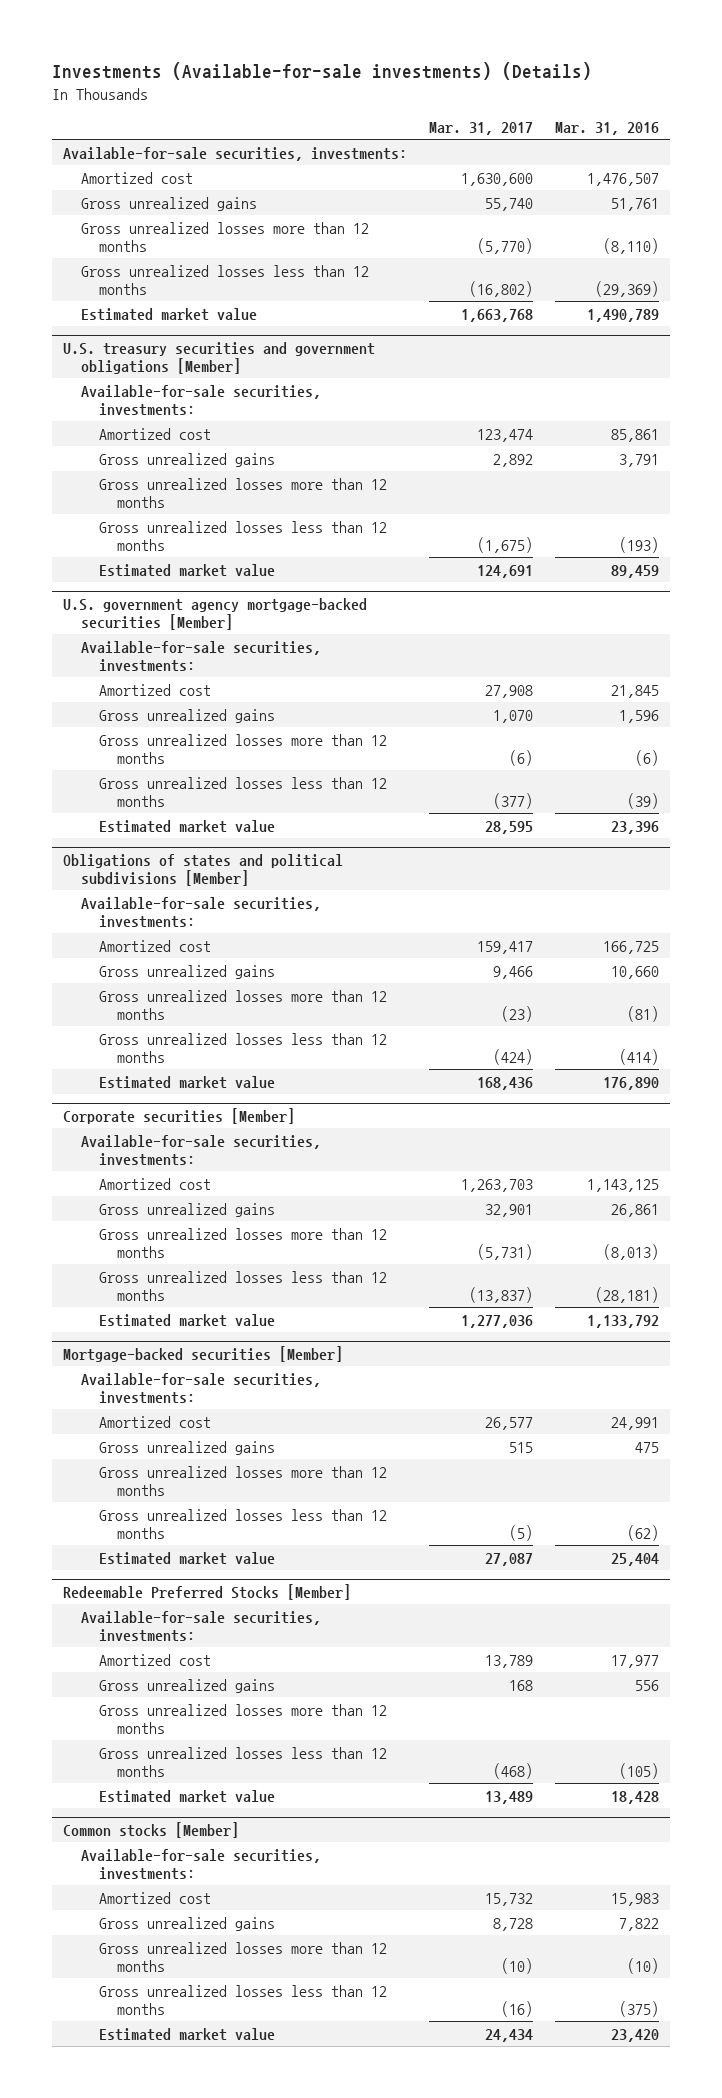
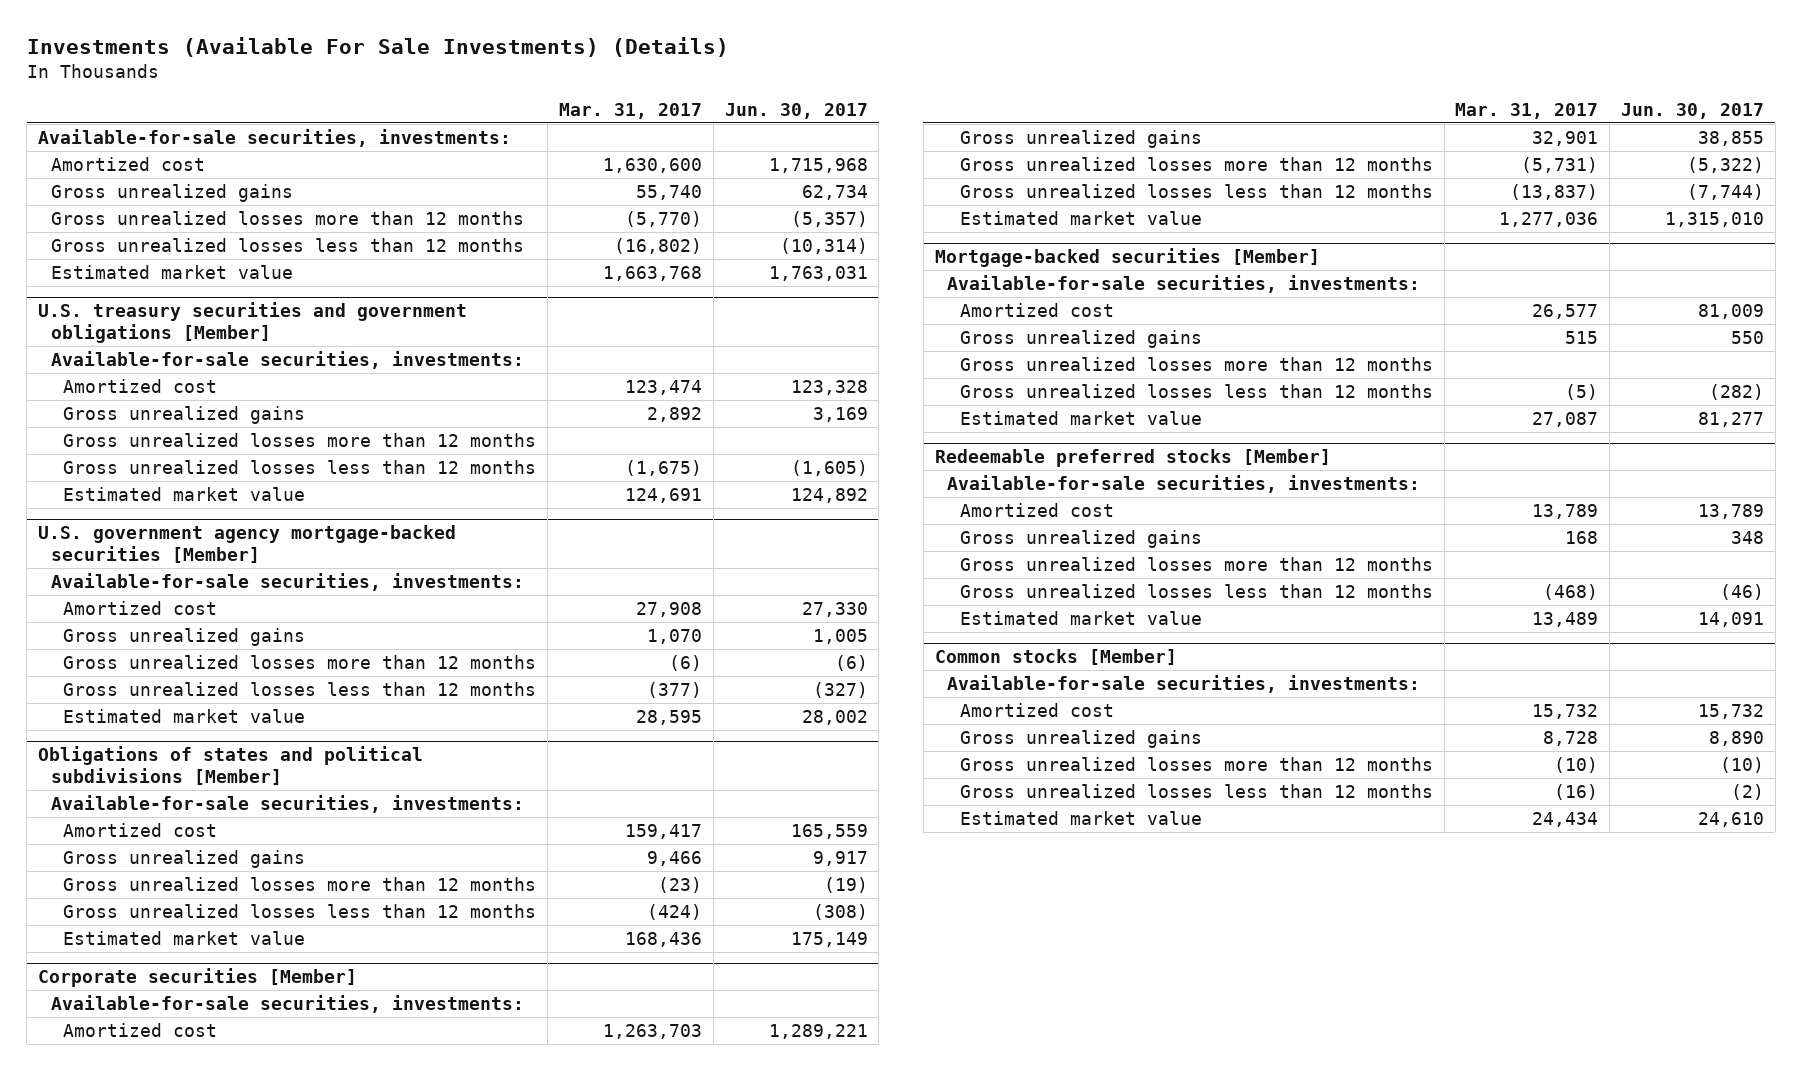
[52,62,593,81] Investments (Available-for-sale investments) (Details) -> [26,37,729,58] Investments (Available For Sale Investments) (Details)
[555,121,660,135] Mar. 31, 2016 -> none
none -> [724,102,868,119] Jun. 30, 2017
[63,1583,352,1600] Redeemable Preferred Stocks [Member] -> [934,448,1331,467] Redeemable preferred stocks [Member]

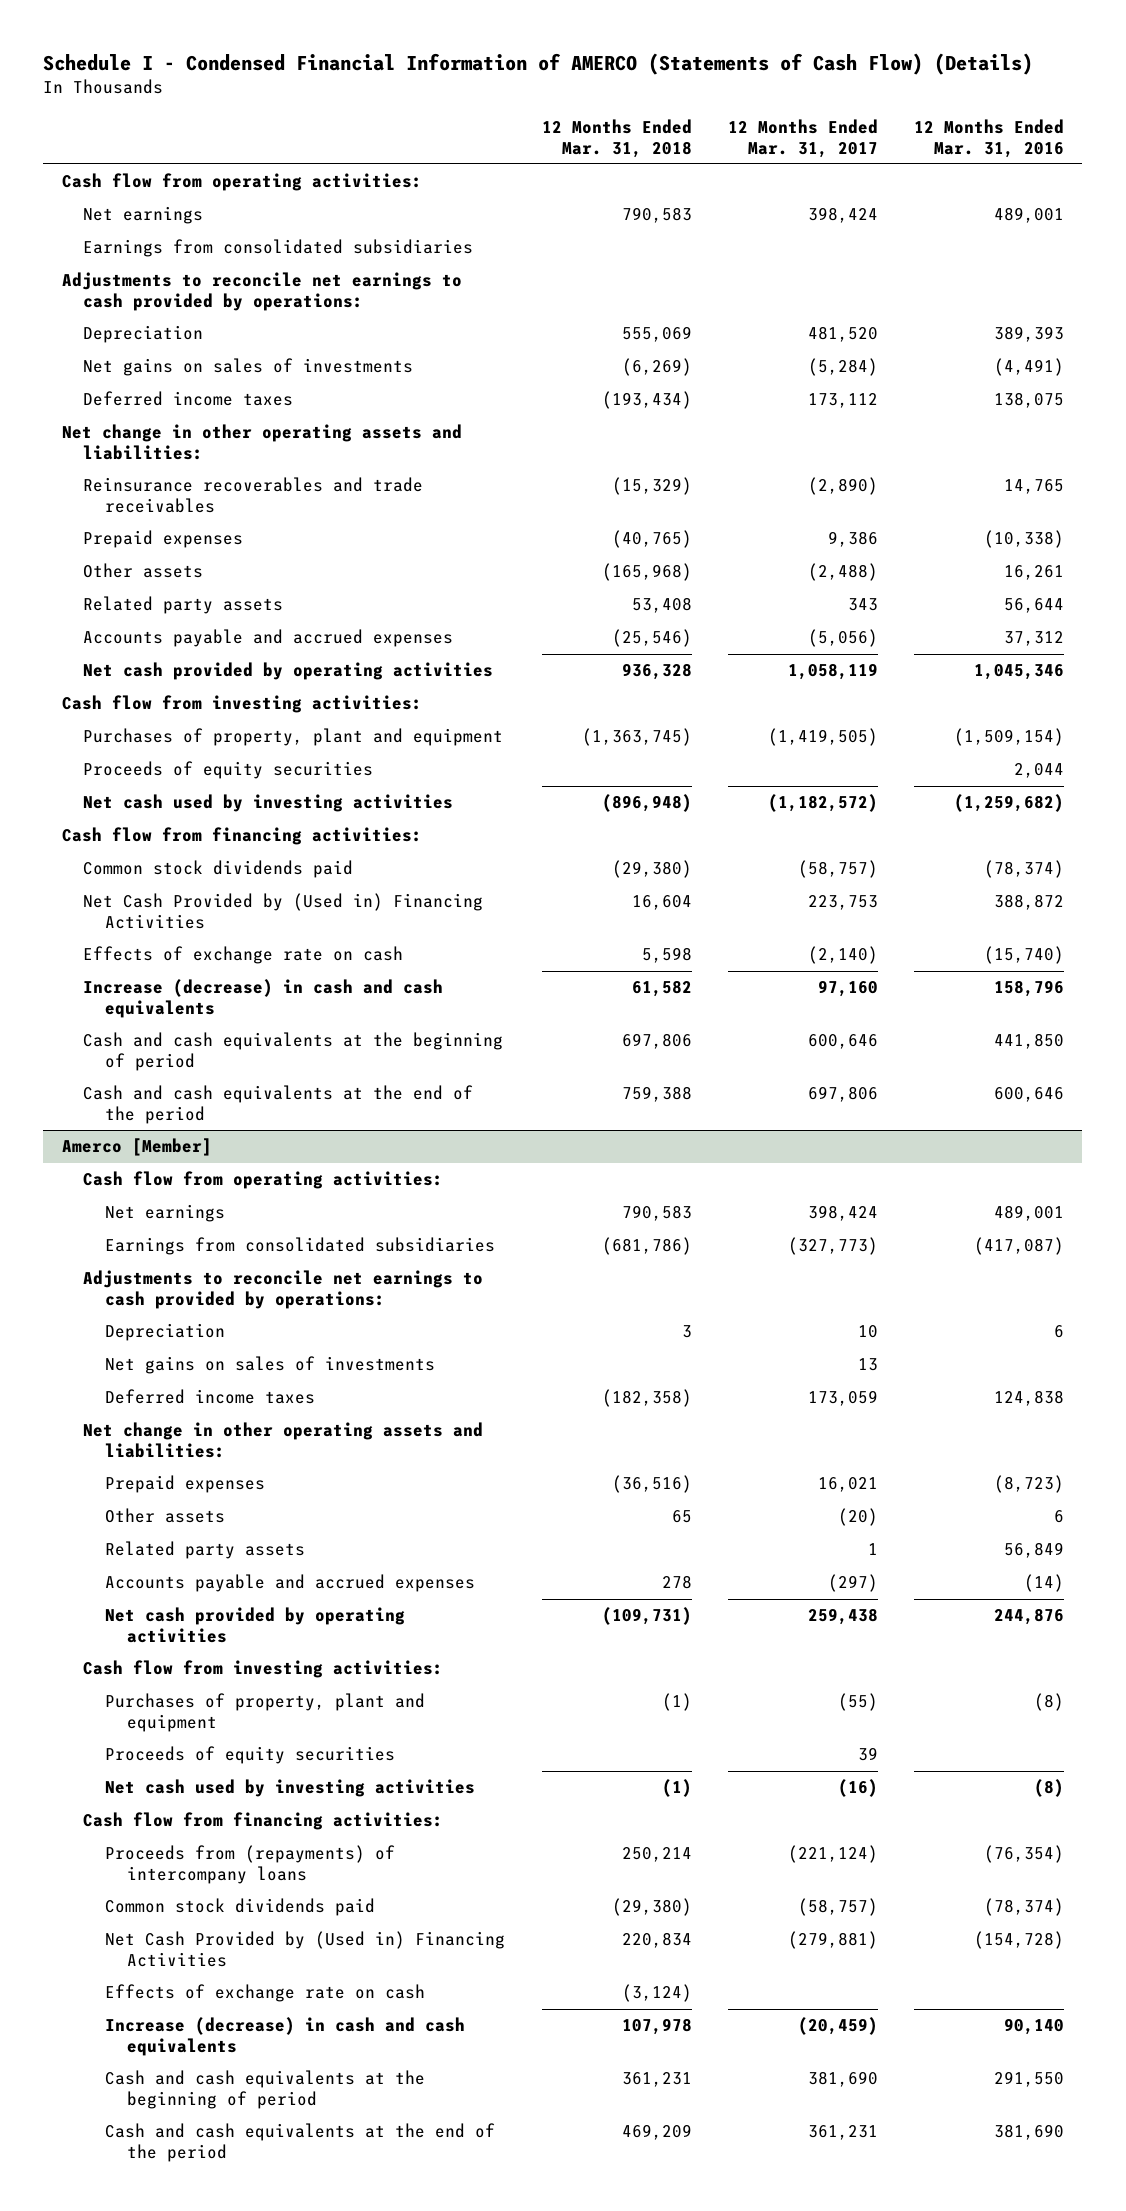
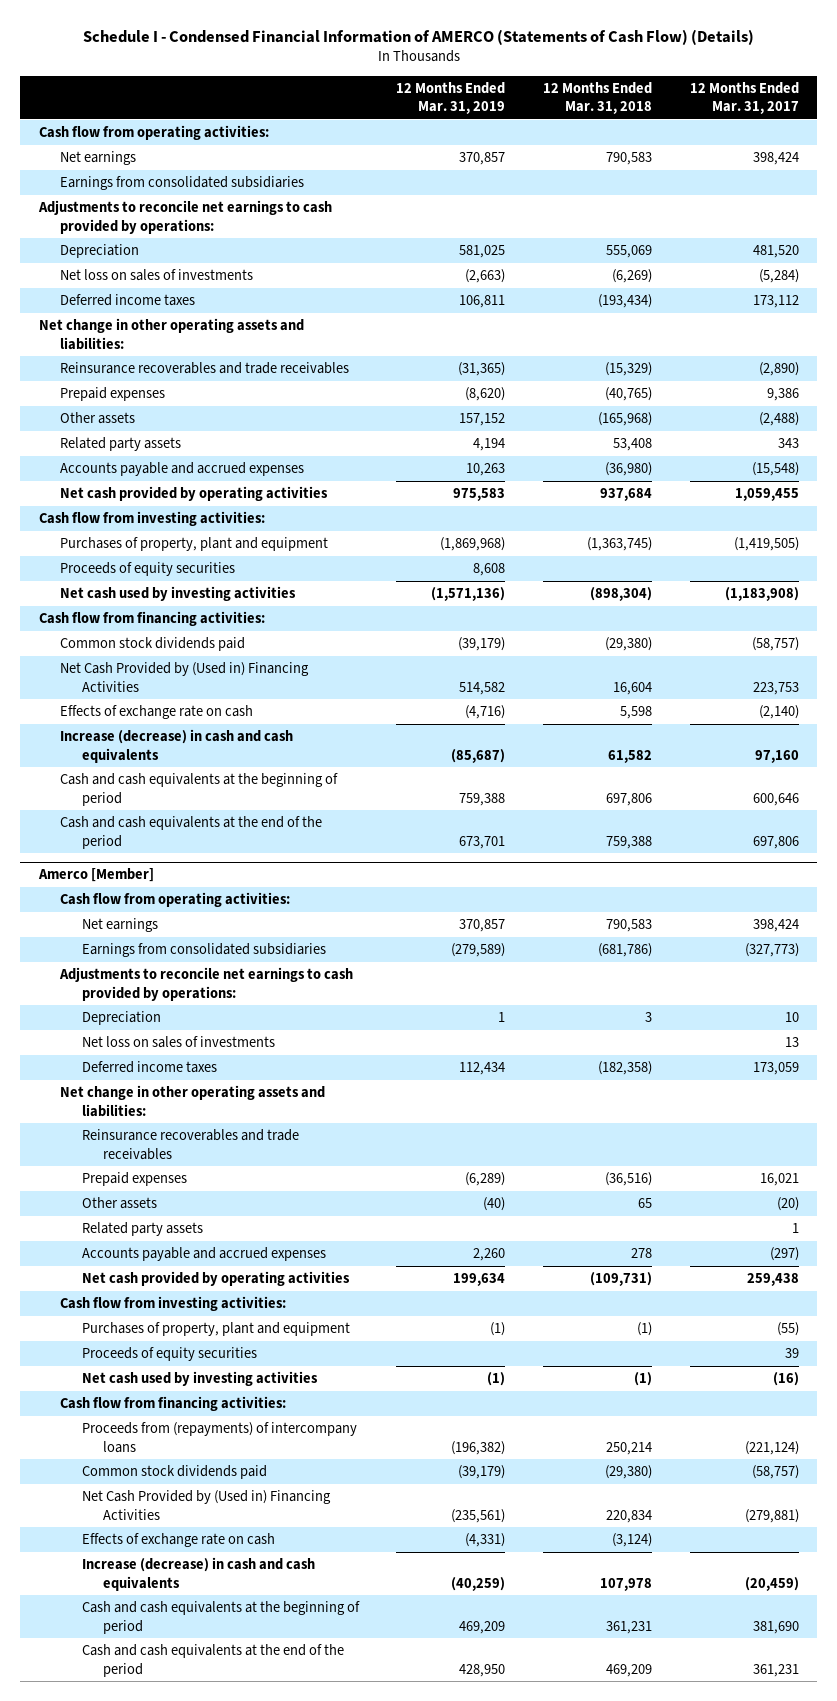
[914,118,1065,158] 12 Months Ended Mar. 31, 2016 -> none
none -> [396,81,506,115] 12 Months Ended Mar. 31, 2019
[83,358,414,377] Net gains on sales of investments -> [60,269,254,282] Net loss on sales of investments
[611,629,692,648] (25,546) -> [604,462,652,477] (36,980)
[807,629,878,648] (5,056) -> [751,462,799,477] (15,548)
[621,663,692,681] 936,328 -> [599,488,652,502] 937,684
[787,663,878,681] 1,058,119 -> [734,488,799,502] 1,059,455
[601,794,692,813] (896,948) -> [589,587,652,602] (898,304)
[767,794,878,813] (1,182,572) -> [724,587,799,602] (1,183,908)
[105,1356,436,1375] Net gains on sales of investments -> [81,1036,275,1049] Net loss on sales of investments
none -> [81,1129,299,1160] Reinsurance recoverables and trade receivables

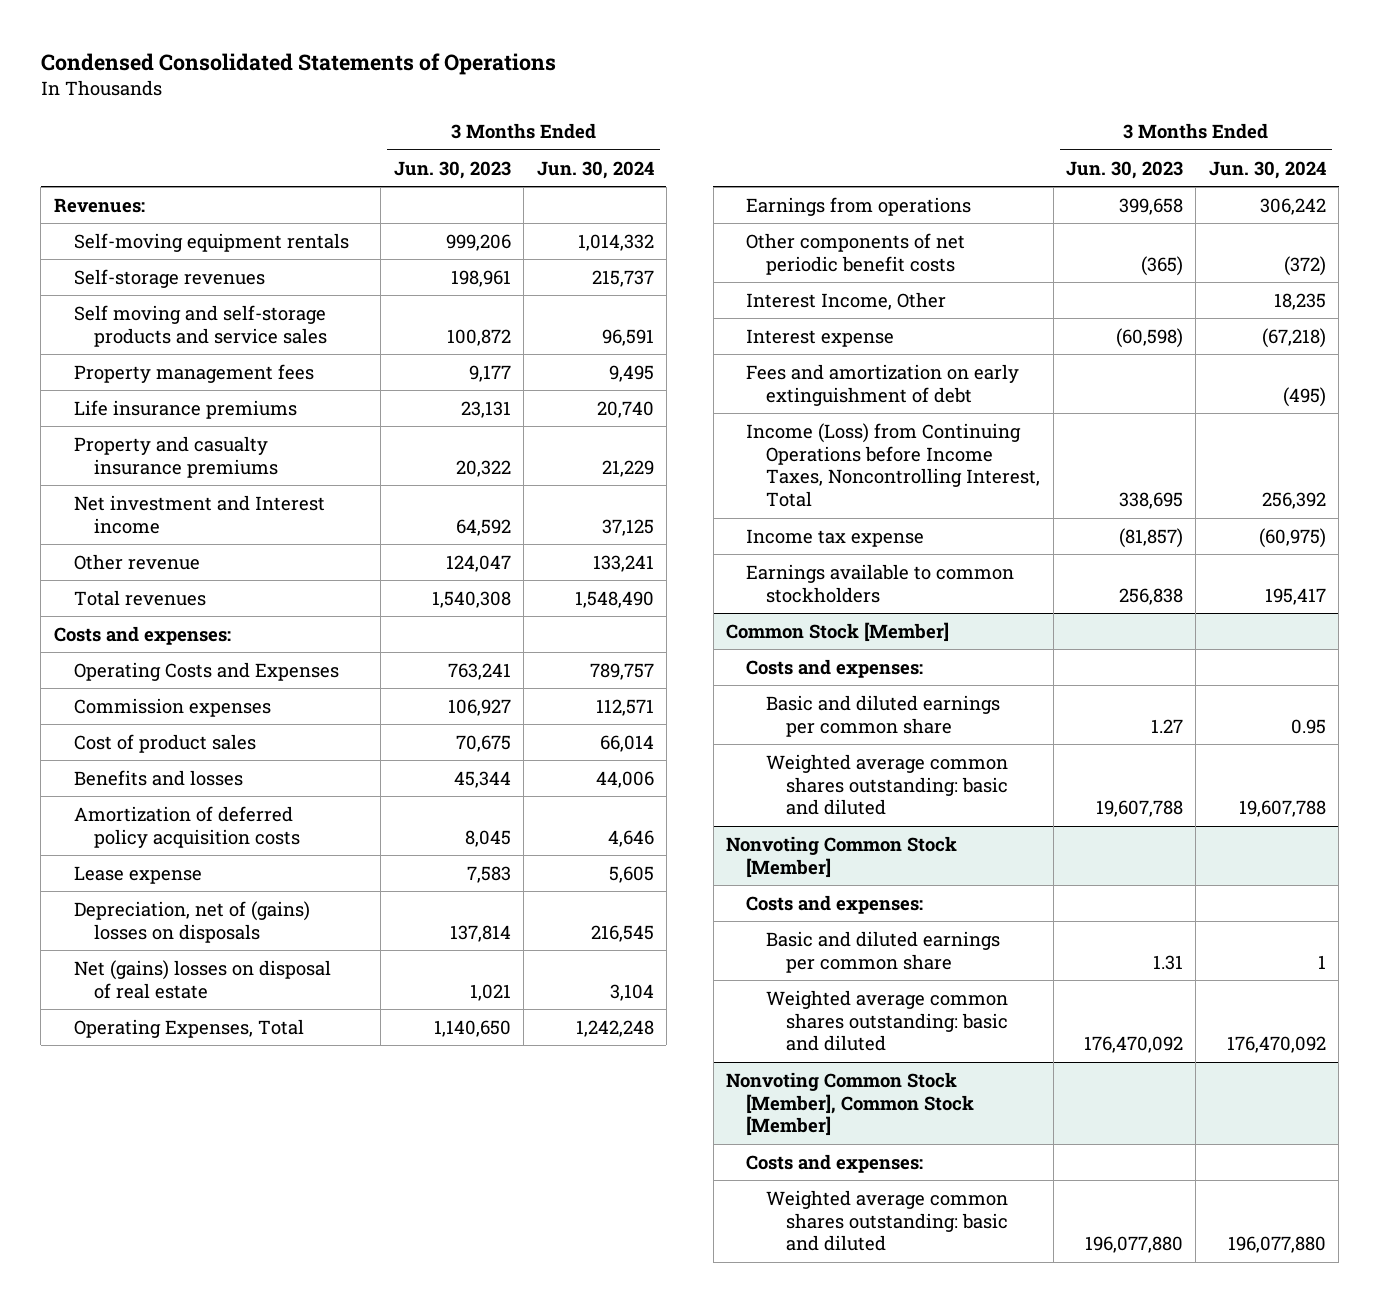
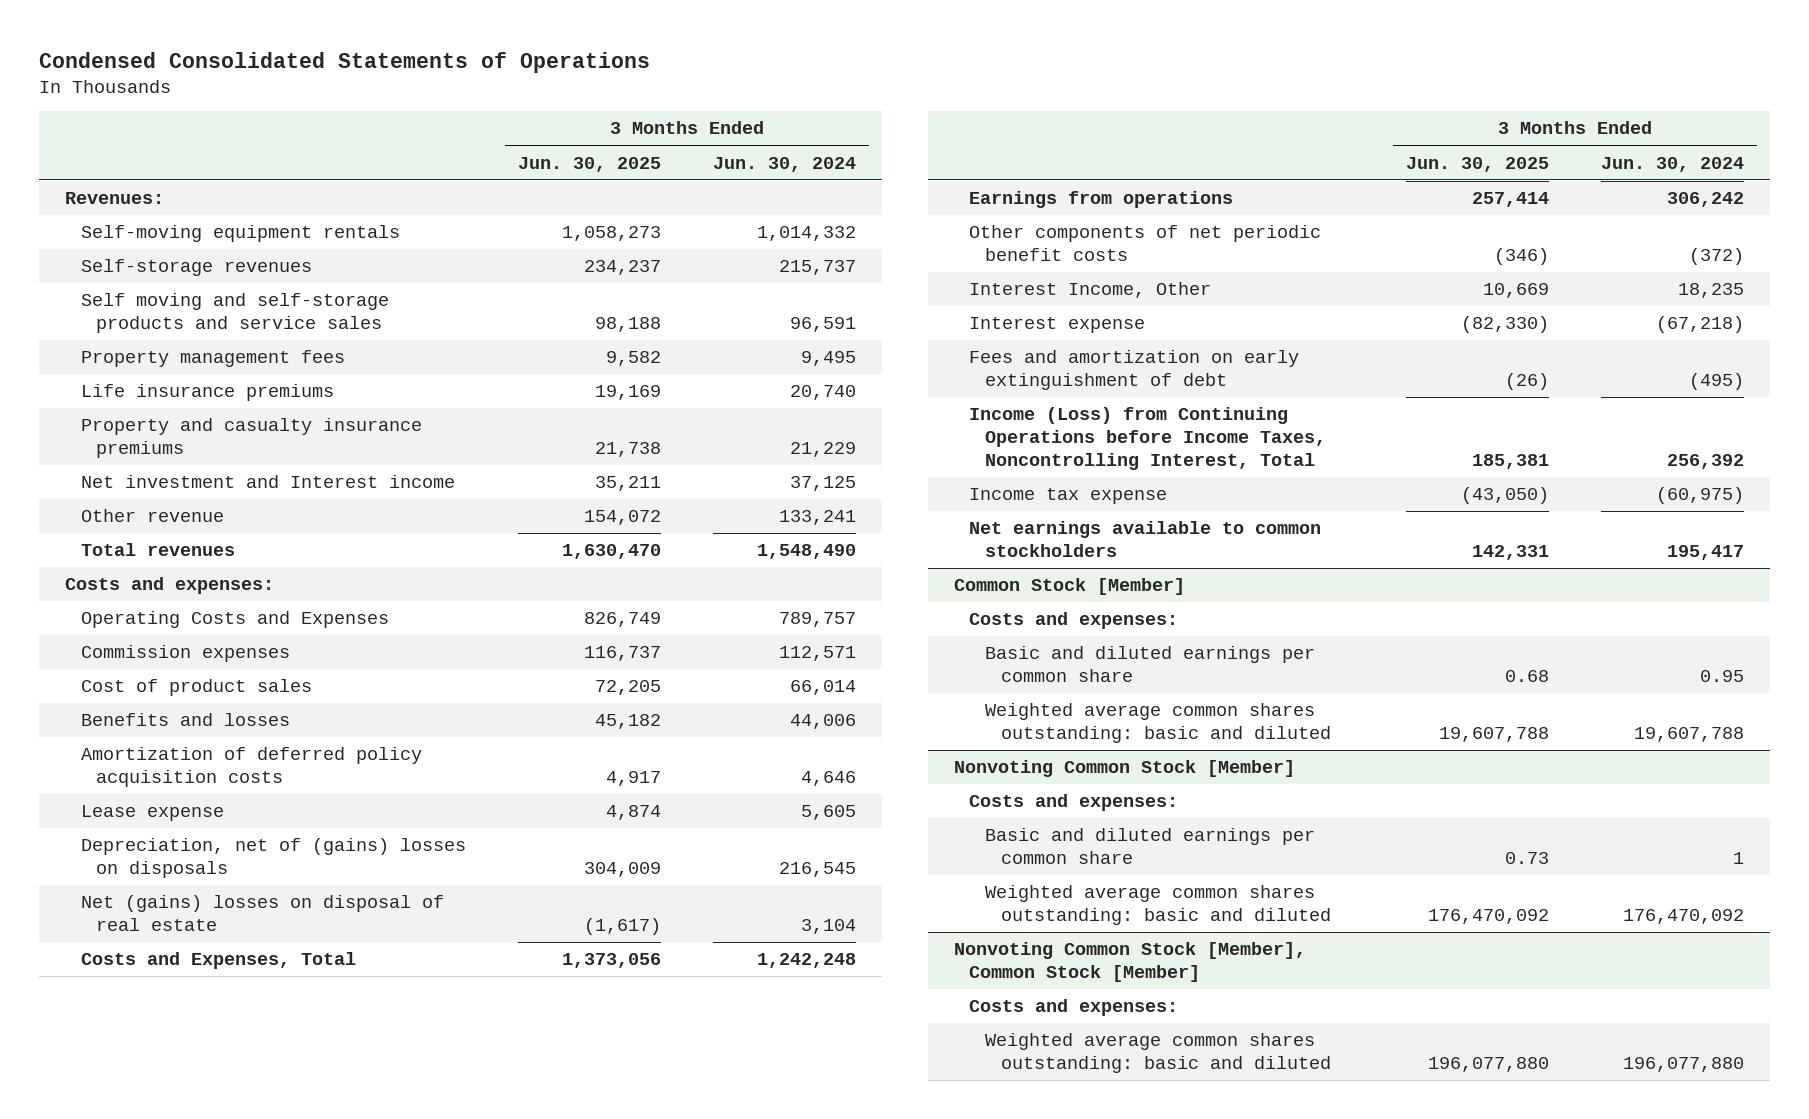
[393,160,511,179] Jun. 30, 2023 -> none
none -> [517,156,661,172] Jun. 30, 2025
[73,1018,304,1038] Operating Expenses, Total -> [80,952,356,970] Costs and Expenses, Total
[746,563,1015,603] Earnings available to common stockholders -> [969,521,1322,558] Net earnings available to common stockholders

